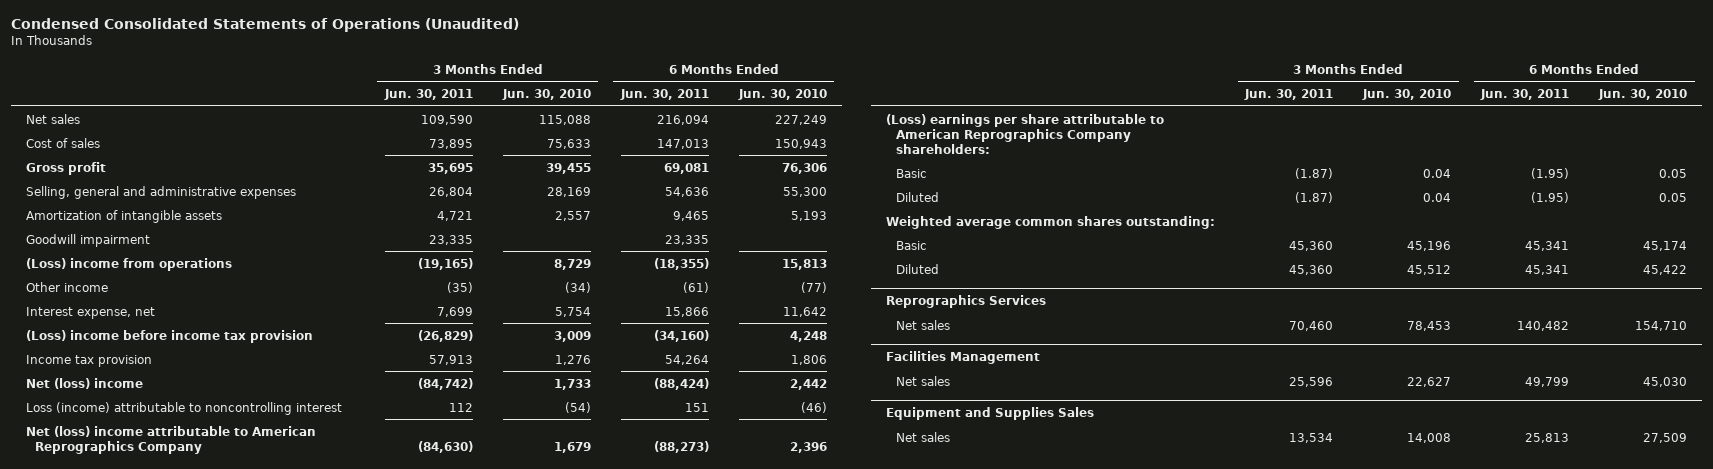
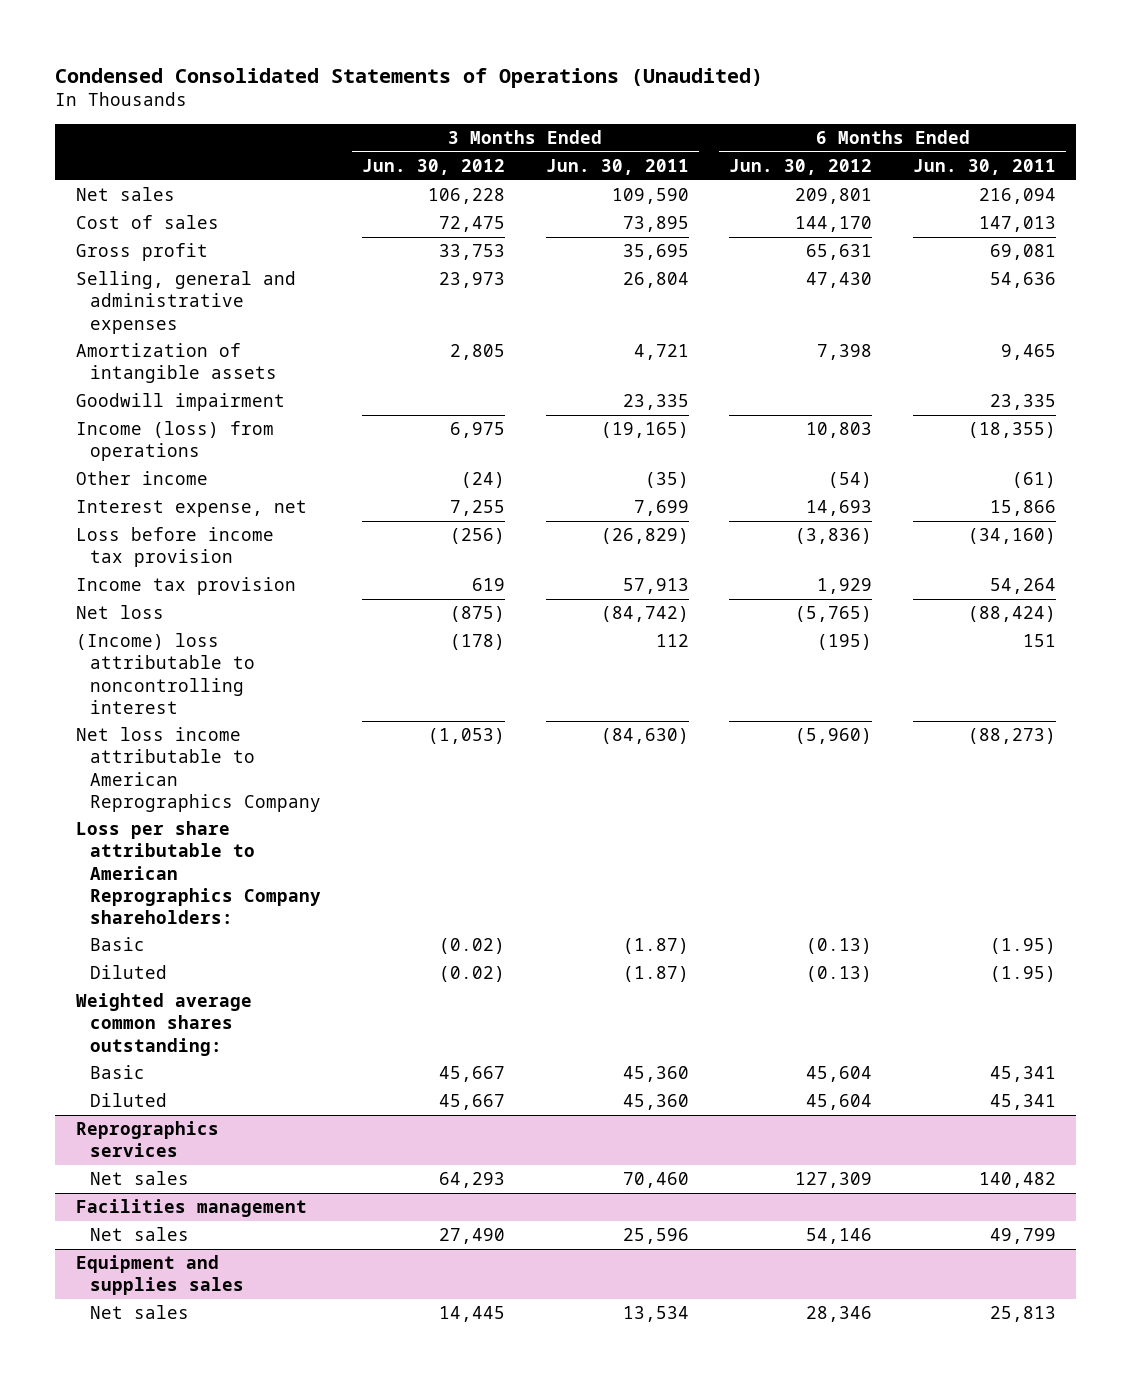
[501,89,591,101] Jun. 30, 2010 -> none
[737,89,827,101] Jun. 30, 2010 -> none
none -> [361,159,505,176] Jun. 30, 2012
none -> [729,159,873,176] Jun. 30, 2012
[25,257,232,271] (Loss) income from operations -> [75,421,274,462] Income (loss) from operations
[25,329,313,343] (Loss) income before income tax provision -> [75,527,274,568] Loss before income tax provision
[25,377,143,389] Net (loss) income -> [75,605,164,620] Net loss
[25,401,342,415] Loss (income) attributable to noncontrolling interest -> [75,633,256,714] (Income) loss attributable to noncontrolling interest
[25,425,316,454] Net (loss) income attributable to American Reprographics Company -> [75,727,322,812] Net loss income attributable to American Reprographics Company
[886,113,1165,154] (Loss) earnings per share attributable to American Reprographics Company shareholders: -> [75,821,322,924] Loss per share attributable to American Reprographics Company shareholders:
[886,295,1047,309] Reprographics Services -> [75,1121,219,1158] Reprographics services
[886,351,1041,365] Facilities Management -> [75,1199,307,1218] Facilities management
[886,407,1095,421] Equipment and Supplies Sales -> [75,1255,245,1296] Equipment and supplies sales

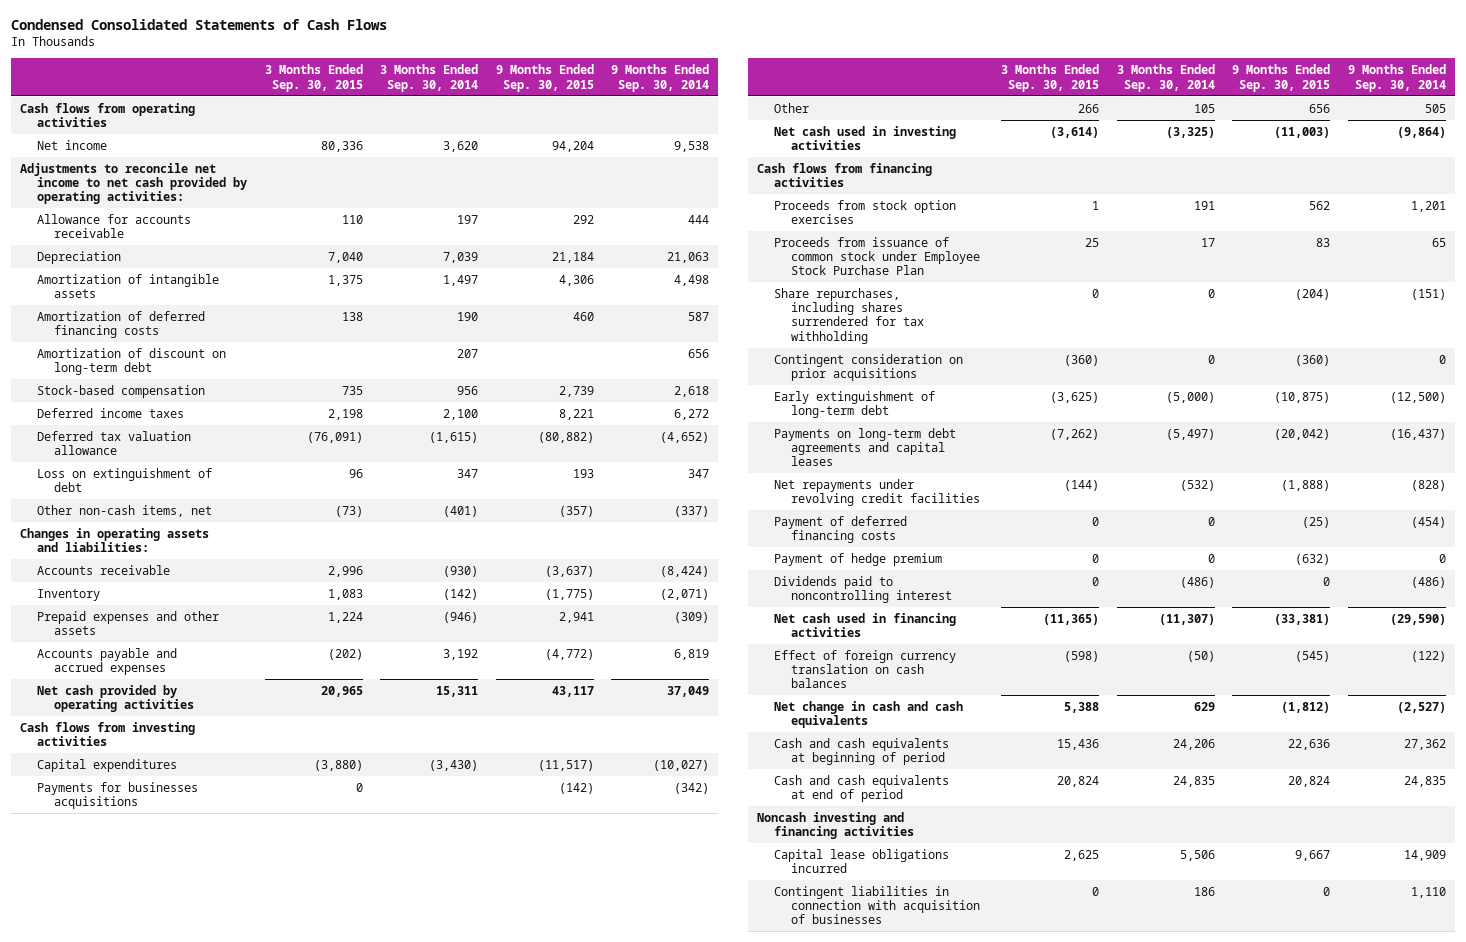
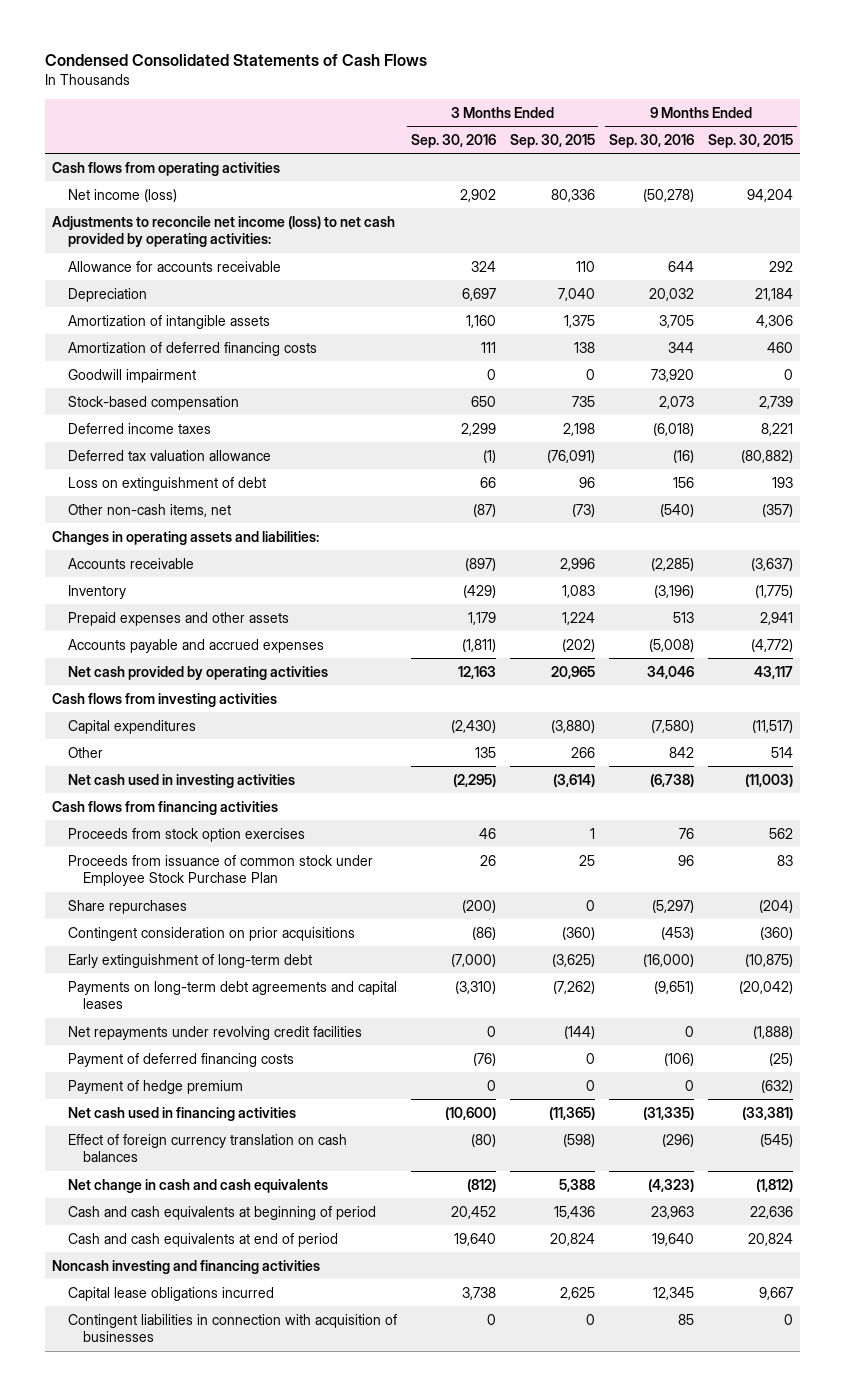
[380,64,479,92] 3 Months Ended Sep. 30, 2014 -> none
[611,64,710,92] 9 Months Ended Sep. 30, 2014 -> none
none -> [410,133,496,148] Sep. 30, 2016
none -> [608,133,694,148] Sep. 30, 2016
[37,139,108,150] Net income -> [67,188,177,202] Net income (loss)
[20,162,248,205] Adjustments to reconcile net income to net cash provided by operating activities: -> [51,215,395,248] Adjustments to reconcile net income (loss) to net cash provided by operating activities:
[37,347,227,376] Amortization of discount on long-term debt -> none
none -> [67,368,196,383] Goodwill impairment
[37,781,199,810] Payments for businesses acquisitions -> none
[1309,103,1331,113] 656 -> [771,746,794,758] 514
[773,287,924,344] Share repurchases, including shares surrendered for tax withholding -> [67,899,187,914] Share repurchases
[773,575,952,604] Dividends paid to noncontrolling interest -> none

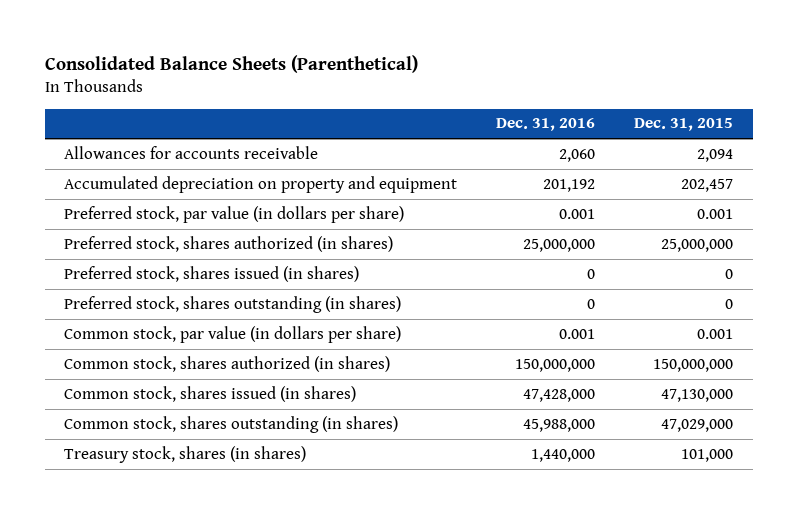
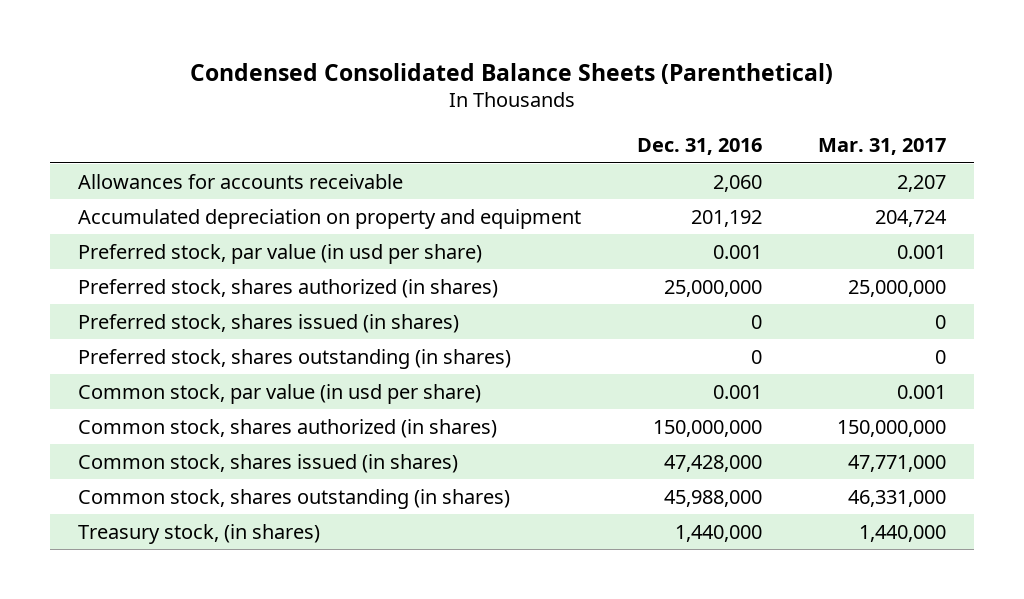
[44,55,418,74] Consolidated Balance Sheets (Parenthetical) -> [190,62,834,84] Condensed Consolidated Balance Sheets (Parenthetical)
[634,118,734,132] Dec. 31, 2015 -> none
none -> [818,138,947,156] Mar. 31, 2017
[64,205,405,223] Preferred stock, par value (in dollars per share) -> [78,243,483,264] Preferred stock, par value (in usd per share)
[64,325,402,343] Common stock, par value (in dollars per share) -> [78,383,482,404] Common stock, par value (in usd per share)
[64,445,307,463] Treasury stock, shares (in shares) -> [78,523,321,544] Treasury stock, (in shares)

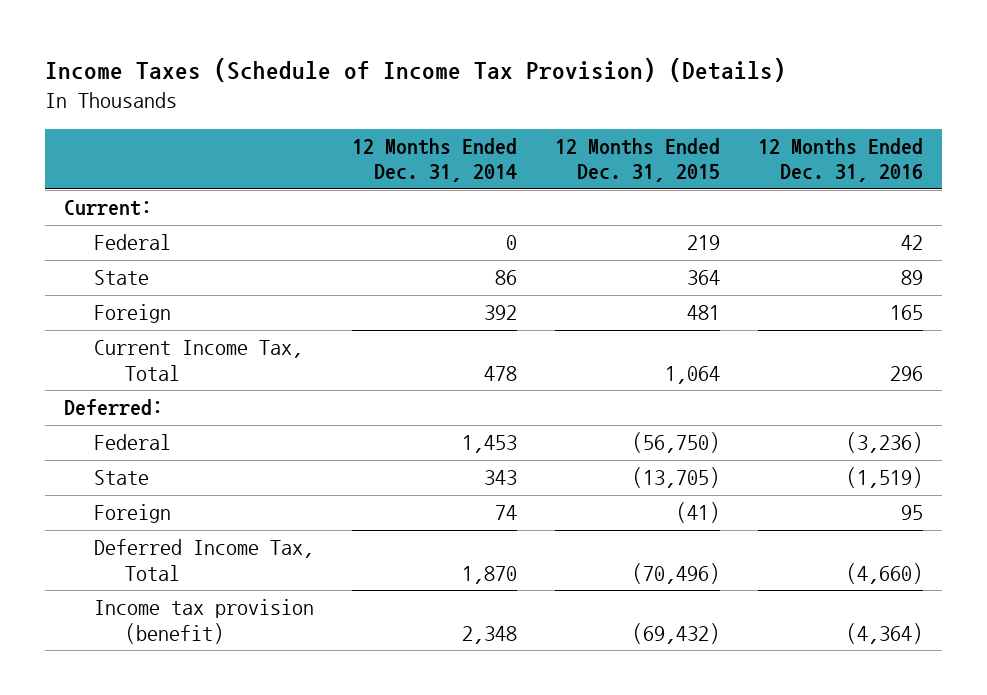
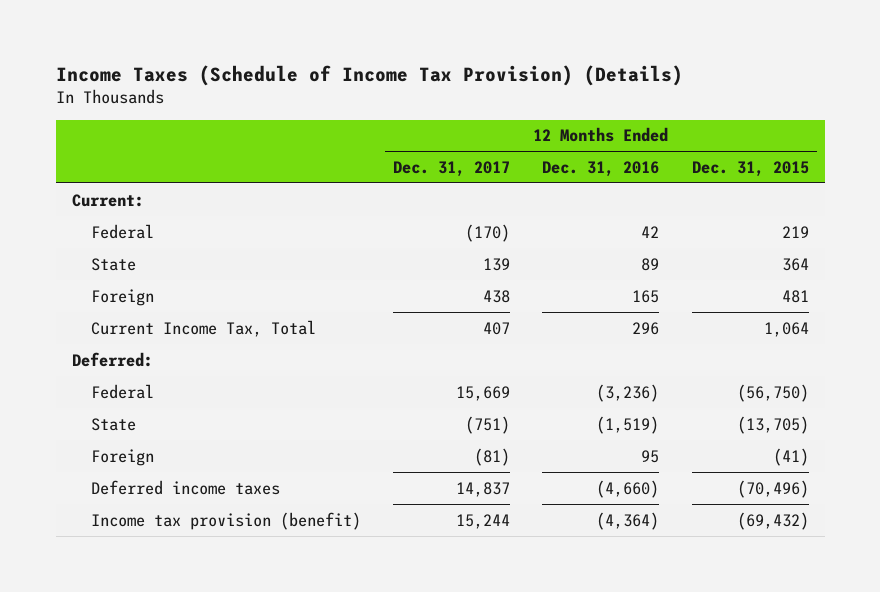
[352,137,518,183] 12 Months Ended Dec. 31, 2014 -> none
none -> [393,160,511,177] Dec. 31, 2017
[94,539,315,581] Deferred Income Tax, Total -> [91,479,281,495] Deferred income taxes

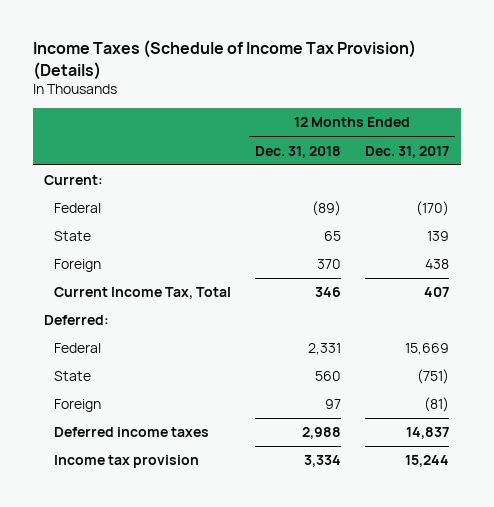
[542,160,660,177] Dec. 31, 2016 -> none
[691,160,809,177] Dec. 31, 2015 -> none
none -> [255,145,342,158] Dec. 31, 2018
[91,511,362,530] Income tax provision (benefit) -> [54,455,200,469] Income tax provision

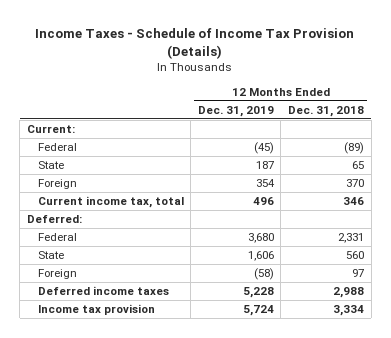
[32,40,416,80] Income Taxes (Schedule of Income Tax Provision) (Details) -> [35,27,355,59] Income Taxes - Schedule of Income Tax Provision (Details)
[365,145,450,158] Dec. 31, 2017 -> none
none -> [197,105,274,117] Dec. 31, 2019
[54,287,232,300] Current Income Tax, Total -> [37,196,184,209] Current income tax, total

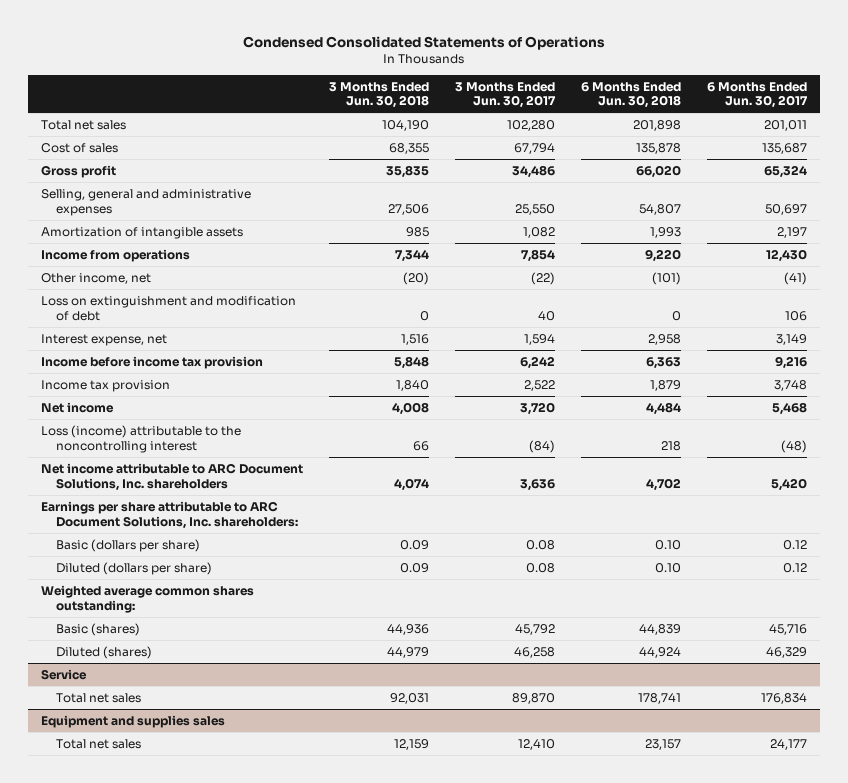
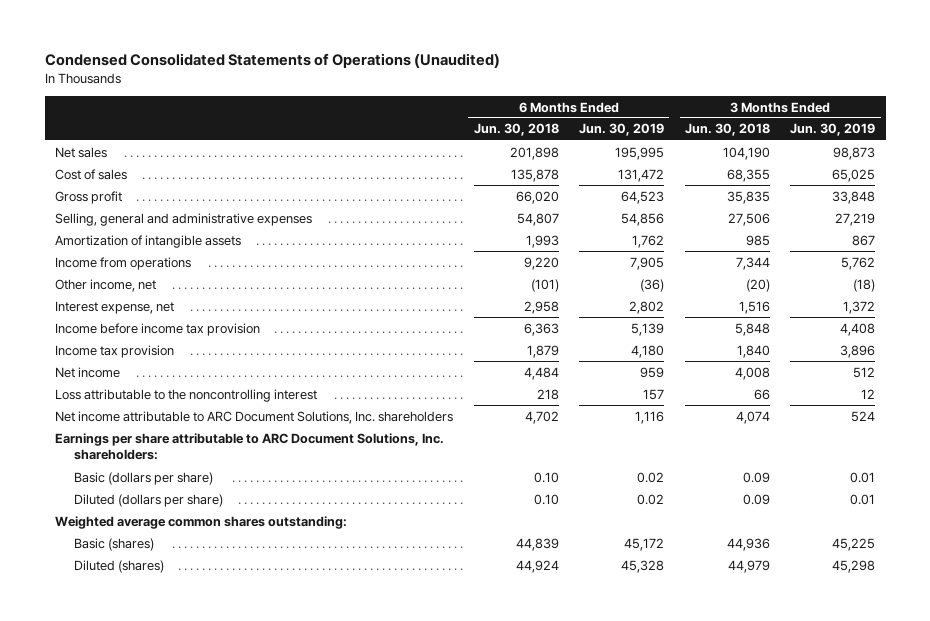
[242,35,605,50] Condensed Consolidated Statements of Operations -> [44,53,500,69] Condensed Consolidated Statements of Operations (Unaudited)
[454,81,556,109] 3 Months Ended Jun. 30, 2017 -> none
[706,81,808,109] 6 Months Ended Jun. 30, 2017 -> none
none -> [579,123,665,137] Jun. 30, 2019
none -> [790,123,876,137] Jun. 30, 2019
[41,119,127,130] Total net sales -> [54,146,107,158] Net sales
[41,295,297,321] Loss on extinguishment and modification of debt -> none
[41,424,242,453] Loss (income) attributable to the noncontrolling interest -> [54,388,317,402] Loss attributable to the noncontrolling interest
[41,668,88,680] Service -> none
[56,692,142,703] Total net sales -> none
[41,714,226,728] Equipment and supplies sales -> none
[56,738,142,749] Total net sales -> none

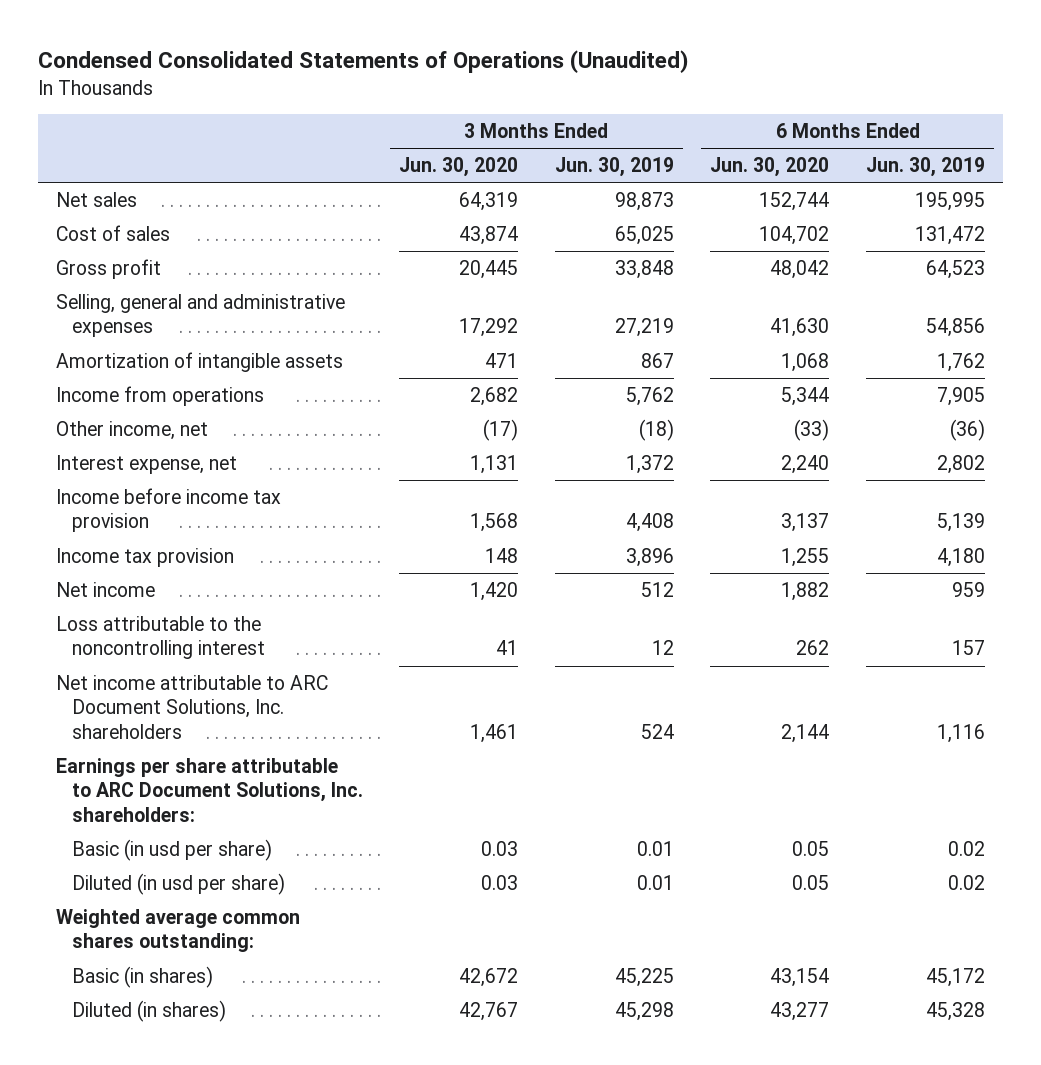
[473,123,559,137] Jun. 30, 2018 -> none
[684,123,770,137] Jun. 30, 2018 -> none
none -> [399,157,519,178] Jun. 30, 2020
none -> [710,157,830,178] Jun. 30, 2020
[74,471,214,485] Basic (dollars per share) -> [71,838,272,861] Basic (in usd per share)
[74,493,224,507] Diluted (dollars per share) -> [71,872,285,895] Diluted (in usd per share)
[74,537,155,551] Basic (shares) -> [71,965,213,988] Basic (in shares)
[74,559,165,573] Diluted (shares) -> [71,999,226,1022] Diluted (in shares)

